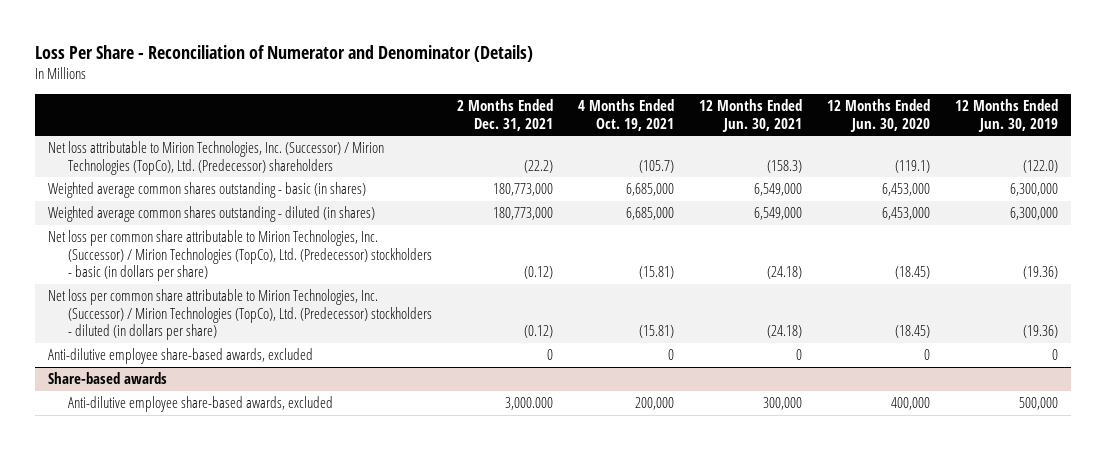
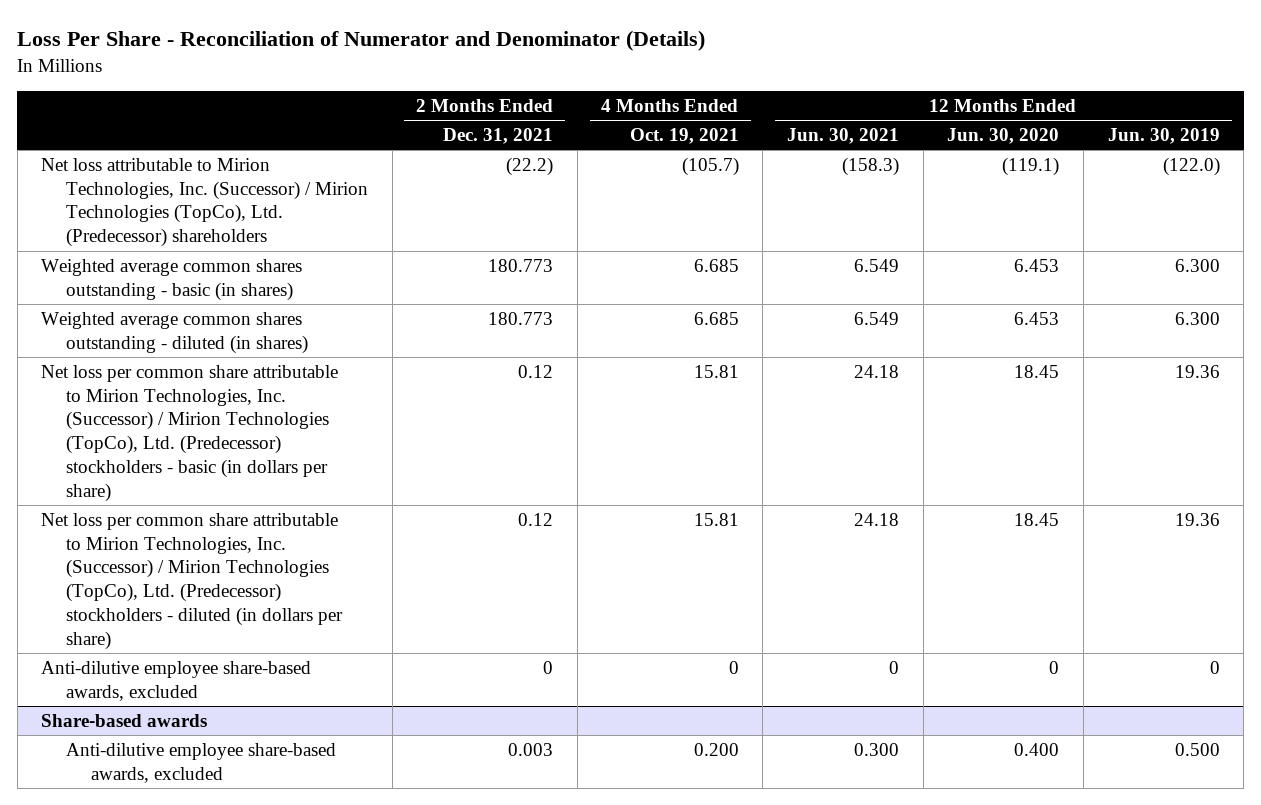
[493,183,554,197] 180,773,000 -> [488,258,554,272] 180.773
[626,183,675,197] 6,685,000 -> [693,258,739,272] 6.685
[754,183,803,197] 6,549,000 -> [853,258,899,272] 6.549
[882,183,931,197] 6,453,000 -> [1014,258,1060,272] 6.453
[1010,183,1059,197] 6,300,000 -> [1174,258,1220,272] 6.300
[493,207,554,221] 180,773,000 -> [488,311,554,325] 180.773
[626,207,675,221] 6,685,000 -> [693,311,739,325] 6.685
[754,207,803,221] 6,549,000 -> [853,311,899,325] 6.549
[882,207,931,221] 6,453,000 -> [1014,311,1060,325] 6.453
[1010,207,1059,221] 6,300,000 -> [1174,311,1220,325] 6.300
[524,266,554,280] (0.12) -> [518,364,554,378] 0.12
[639,266,675,280] (15.81) -> [693,364,739,378] 15.81
[767,266,803,280] (24.18) -> [853,364,899,378] 24.18
[895,266,931,280] (18.45) -> [1014,364,1060,378] 18.45
[1023,266,1059,280] (19.36) -> [1174,364,1220,378] 19.36
[524,325,554,339] (0.12) -> [518,512,554,526] 0.12
[639,325,675,339] (15.81) -> [693,512,739,526] 15.81
[767,325,803,339] (24.18) -> [853,512,899,526] 24.18
[895,325,931,339] (18.45) -> [1014,512,1060,526] 18.45
[1023,325,1059,339] (19.36) -> [1174,512,1220,526] 19.36
[505,397,554,411] 3,000.000 -> [508,742,554,756] 0.003
[635,397,675,411] 200,000 -> [693,742,739,756] 0.200
[763,397,803,411] 300,000 -> [853,742,899,756] 0.300
[891,397,931,411] 400,000 -> [1014,742,1060,756] 0.400
[1019,397,1059,411] 500,000 -> [1174,742,1220,756] 0.500

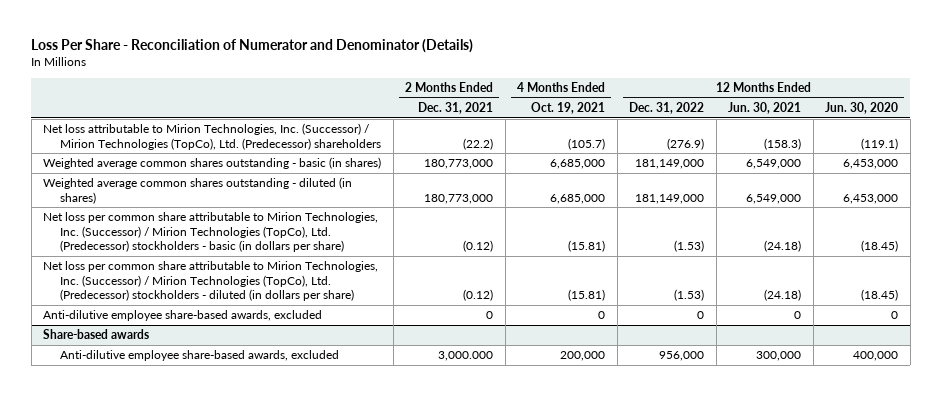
[1107,127,1220,144] Jun. 30, 2019 -> none
none -> [629,102,705,115] Dec. 31, 2022
[488,258,554,272] 180.773 -> [424,159,494,170] 180,773,000
[693,258,739,272] 6.685 -> [550,159,606,170] 6,685,000
[853,258,899,272] 6.549 -> [746,159,802,170] 6,549,000
[1014,258,1060,272] 6.453 -> [843,159,899,170] 6,453,000
[488,311,554,325] 180.773 -> [424,193,494,204] 180,773,000
[693,311,739,325] 6.685 -> [550,193,606,204] 6,685,000
[853,311,899,325] 6.549 -> [746,193,802,204] 6,549,000
[1014,311,1060,325] 6.453 -> [843,193,899,204] 6,453,000
[518,364,554,378] 0.12 -> [463,240,494,253] (0.12)
[693,364,739,378] 15.81 -> [568,240,606,253] (15.81)
[853,364,899,378] 24.18 -> [764,240,802,253] (24.18)
[1014,364,1060,378] 18.45 -> [861,240,899,253] (18.45)
[518,512,554,526] 0.12 -> [463,289,494,302] (0.12)
[693,512,739,526] 15.81 -> [568,289,606,302] (15.81)
[853,512,899,526] 24.18 -> [764,289,802,302] (24.18)
[1014,512,1060,526] 18.45 -> [861,289,899,302] (18.45)
[508,742,554,756] 0.003 -> [438,351,494,362] 3,000.000
[693,742,739,756] 0.200 -> [560,351,606,362] 200,000
[853,742,899,756] 0.300 -> [756,351,802,362] 300,000
[1014,742,1060,756] 0.400 -> [853,351,899,362] 400,000

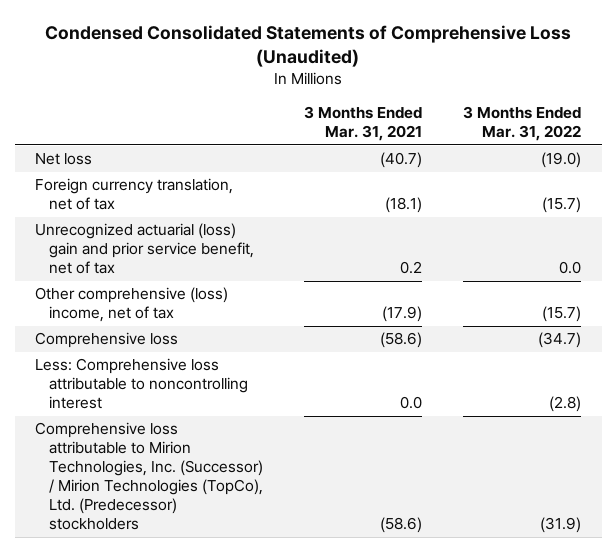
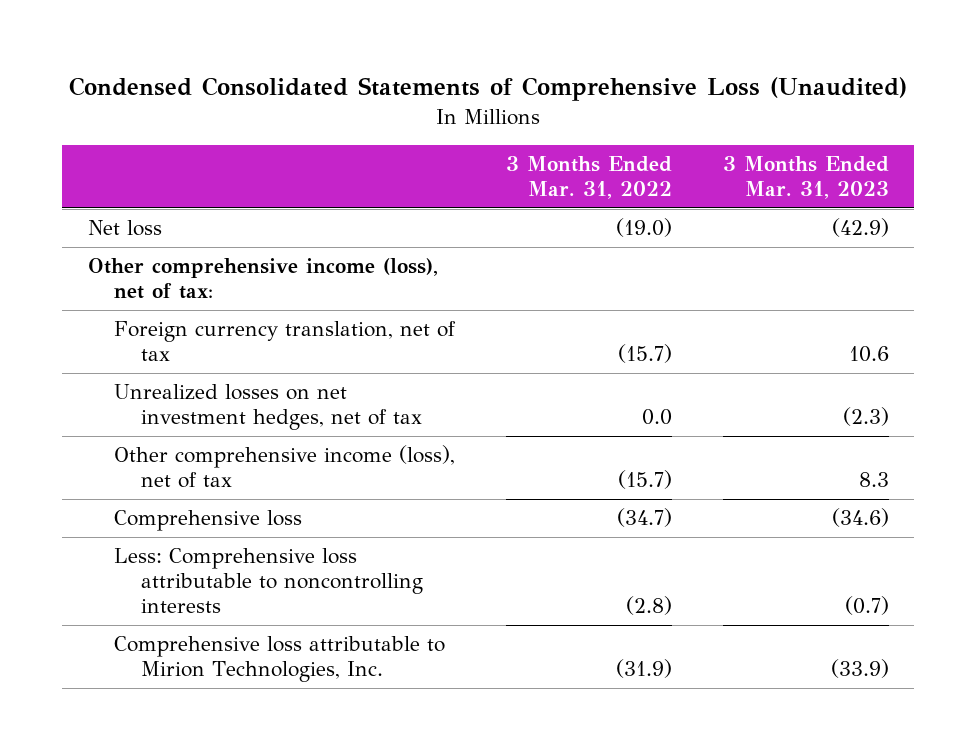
[303,106,422,142] 3 Months Ended Mar. 31, 2021 -> none
none -> [723,156,890,200] 3 Months Ended Mar. 31, 2023
none -> [87,258,438,300] Other comprehensive income (loss), net of tax:
[35,223,254,275] Unrecognized actuarial (loss) gain and prior service benefit, net of tax -> none
none -> [114,384,422,431] Unrealized losses on net investment hedges, net of tax
[35,287,229,323] Other comprehensive (loss) income, net of tax -> [114,445,456,489] Other comprehensive income (loss), net of tax
[35,358,248,410] Less: Comprehensive loss attributable to noncontrolling interest -> [114,548,423,614] Less: Comprehensive loss attributable to noncontrolling interests
[35,422,263,531] Comprehensive loss attributable to Mirion Technologies, Inc. (Successor) / Mirion Technologies (TopCo), Ltd. (Predecessor) stockholders -> [114,636,446,683] Comprehensive loss attributable to Mirion Technologies, Inc.

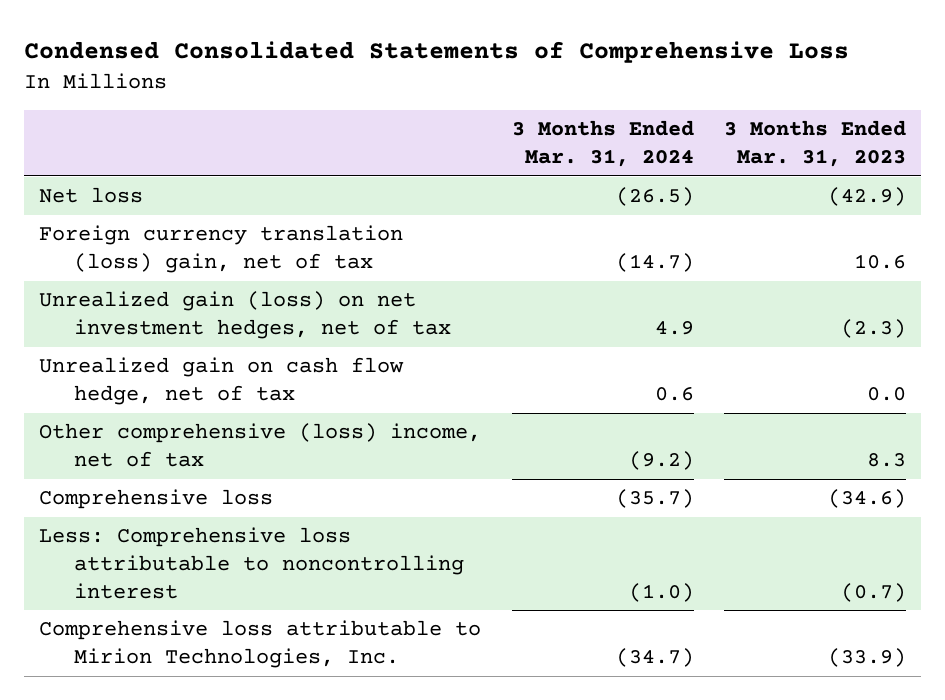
[69,76,908,101] Condensed Consolidated Statements of Comprehensive Loss (Unaudited) -> [24,41,850,64] Condensed Consolidated Statements of Comprehensive Loss
[506,156,673,200] 3 Months Ended Mar. 31, 2022 -> none
none -> [511,120,694,168] 3 Months Ended Mar. 31, 2024
[87,258,438,300] Other comprehensive income (loss), net of tax: -> none
[114,321,457,362] Foreign currency translation, net of tax -> [39,225,404,274] Foreign currency translation (loss) gain, net of tax
[114,384,422,431] Unrealized losses on net investment hedges, net of tax -> [39,291,451,340] Unrealized gain (loss) on net investment hedges, net of tax
none -> [39,357,405,406] Unrealized gain on cash flow hedge, net of tax
[114,445,456,489] Other comprehensive income (loss), net of tax -> [39,423,482,468] Other comprehensive (loss) income, net of tax
[114,548,423,614] Less: Comprehensive loss attributable to noncontrolling interests -> [39,527,464,600] Less: Comprehensive loss attributable to noncontrolling interest

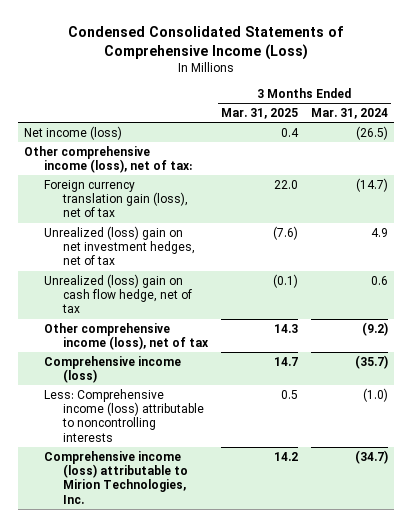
[24,41,850,64] Condensed Consolidated Statements of Comprehensive Loss -> [68,25,345,60] Condensed Consolidated Statements of Comprehensive Income (Loss)
[723,120,906,168] 3 Months Ended Mar. 31, 2023 -> none
none -> [221,107,299,119] Mar. 31, 2025
[39,187,144,204] Net loss -> [24,125,123,140] Net income (loss)
none -> [24,145,192,174] Other comprehensive income (loss), net of tax:
[39,225,404,274] Foreign currency translation (loss) gain, net of tax -> [43,179,189,218] Foreign currency translation gain (loss), net of tax
[39,291,451,340] Unrealized gain (loss) on net investment hedges, net of tax -> [43,225,196,266] Unrealized (loss) gain on net investment hedges, net of tax
[39,357,405,406] Unrealized gain on cash flow hedge, net of tax -> [43,273,193,314] Unrealized (loss) gain on cash flow hedge, net of tax
[39,423,482,468] Other comprehensive (loss) income, net of tax -> [43,322,210,351] Other comprehensive income (loss), net of tax
[39,489,274,510] Comprehensive loss -> [43,355,181,384] Comprehensive income (loss)
[39,527,464,600] Less: Comprehensive loss attributable to noncontrolling interest -> [43,388,205,442] Less: Comprehensive income (loss) attributable to noncontrolling interests
[39,620,482,669] Comprehensive loss attributable to Mirion Technologies, Inc. -> [43,450,189,504] Comprehensive income (loss) attributable to Mirion Technologies, Inc.

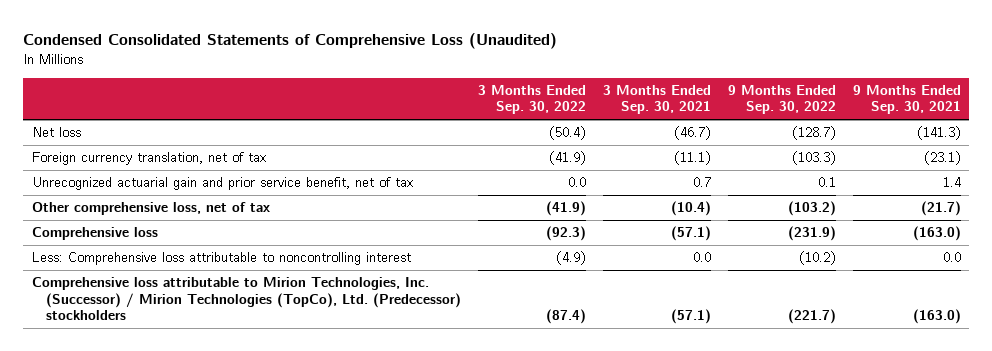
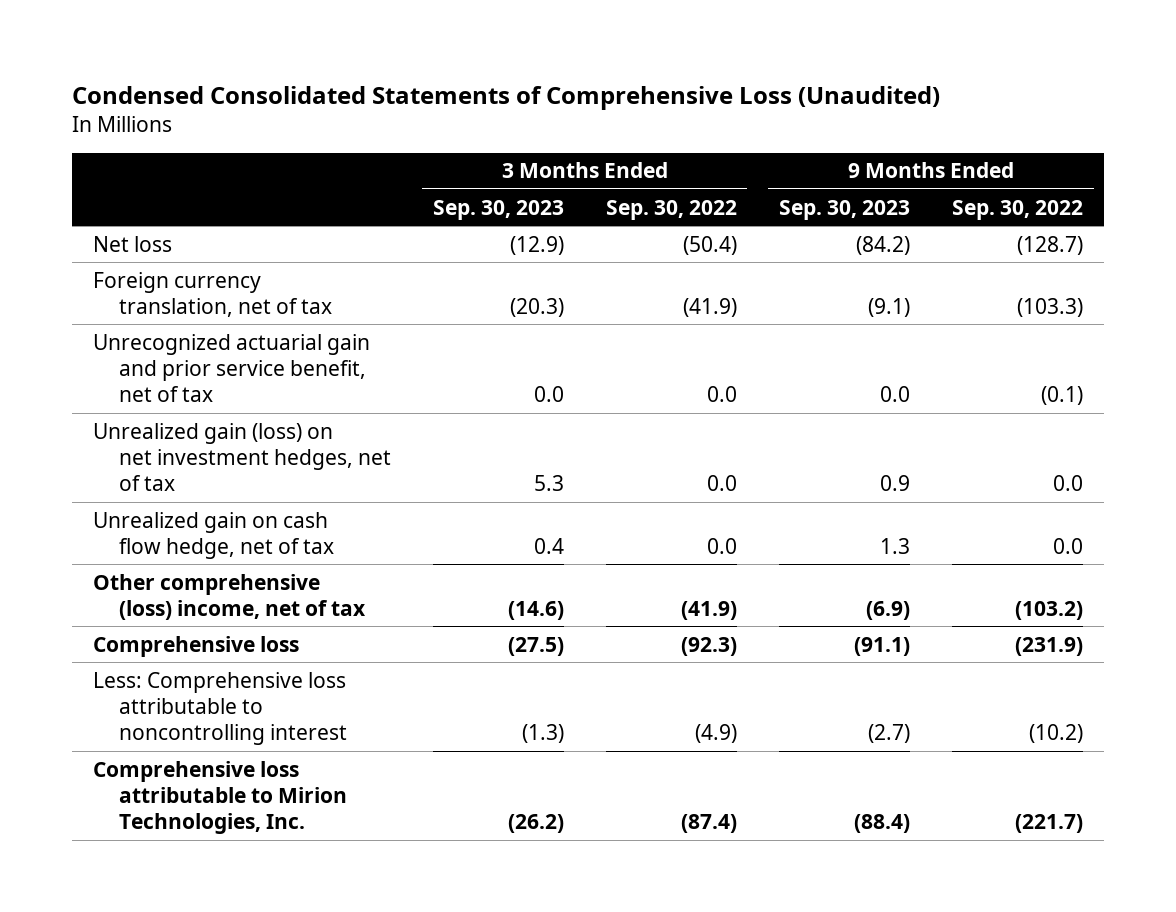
[602,84,711,115] 3 Months Ended Sep. 30, 2021 -> none
[852,84,961,115] 9 Months Ended Sep. 30, 2021 -> none
none -> [432,199,564,220] Sep. 30, 2023
none -> [779,199,911,220] Sep. 30, 2023
[817,177,836,188] 0.1 -> [1041,386,1084,406] (0.1)
none -> [92,422,391,492] Unrealized gain (loss) on net investment hedges, net of tax
none -> [92,511,334,559] Unrealized gain on cash flow hedge, net of tax
[31,202,270,216] Other comprehensive loss, net of tax -> [92,573,366,620] Other comprehensive (loss) income, net of tax
[31,277,461,321] Comprehensive loss attributable to Mirion Technologies, Inc. (Successor) / Mirion Technologies (TopCo), Ltd. (Predecessor) stockholders -> [92,760,347,835] Comprehensive loss attributable to Mirion Technologies, Inc.

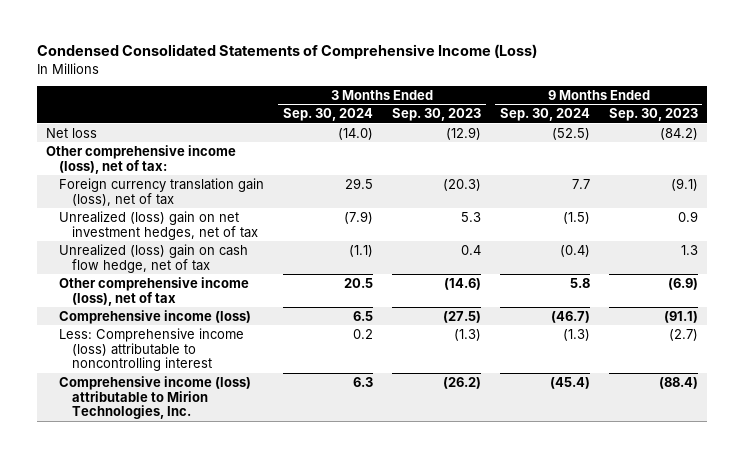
[71,85,940,110] Condensed Consolidated Statements of Comprehensive Loss (Unaudited) -> [36,44,537,60] Condensed Consolidated Statements of Comprehensive Income (Loss)
[605,199,737,220] Sep. 30, 2022 -> none
[952,199,1084,220] Sep. 30, 2022 -> none
none -> [283,108,374,122] Sep. 30, 2024
none -> [499,108,590,122] Sep. 30, 2024
[92,333,370,403] Unrecognized actuarial gain and prior service benefit, net of tax -> none
none -> [46,144,237,174] Other comprehensive income (loss), net of tax:
[92,271,332,317] Foreign currency translation, net of tax -> [59,177,265,206] Foreign currency translation gain (loss), net of tax
[92,422,391,492] Unrealized gain (loss) on net investment hedges, net of tax -> [59,210,259,240] Unrealized (loss) gain on net investment hedges, net of tax
[92,511,334,559] Unrealized gain on cash flow hedge, net of tax -> [59,243,249,273] Unrealized (loss) gain on cash flow hedge, net of tax
[92,573,366,620] Other comprehensive (loss) income, net of tax -> [59,276,250,306] Other comprehensive income (loss), net of tax
[92,635,299,657] Comprehensive loss -> [59,309,252,324] Comprehensive income (loss)
[92,671,347,746] Less: Comprehensive loss attributable to noncontrolling interest -> [59,327,245,372] Less: Comprehensive income (loss) attributable to noncontrolling interest
[92,760,347,835] Comprehensive loss attributable to Mirion Technologies, Inc. -> [59,375,252,420] Comprehensive income (loss) attributable to Mirion Technologies, Inc.

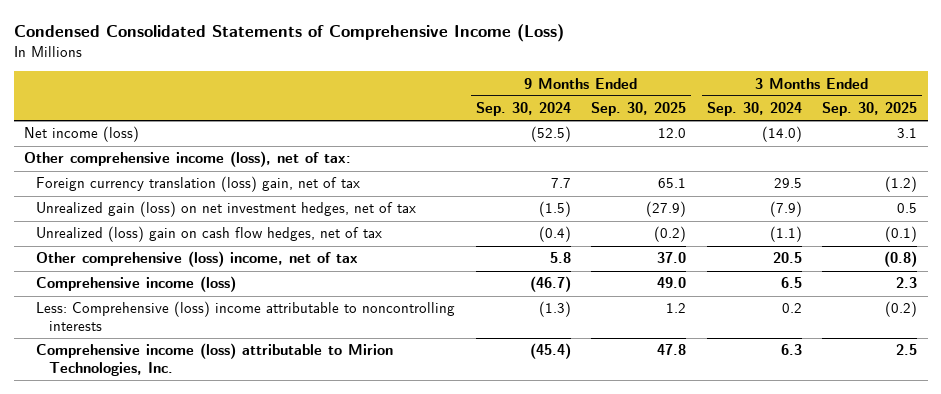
[391,108,481,122] Sep. 30, 2023 -> none
[608,108,698,122] Sep. 30, 2023 -> none
none -> [591,102,687,117] Sep. 30, 2025
none -> [822,102,918,117] Sep. 30, 2025
[46,127,98,138] Net loss -> [24,126,140,143] Net income (loss)
[59,177,265,206] Foreign currency translation gain (loss), net of tax -> [36,176,361,193] Foreign currency translation (loss) gain, net of tax
[59,210,259,240] Unrealized (loss) gain on net investment hedges, net of tax -> [36,201,417,218] Unrealized gain (loss) on net investment hedges, net of tax
[59,243,249,273] Unrealized (loss) gain on cash flow hedge, net of tax -> [36,226,383,243] Unrealized (loss) gain on cash flow hedges, net of tax
[59,276,250,306] Other comprehensive income (loss), net of tax -> [36,251,359,268] Other comprehensive (loss) income, net of tax
[59,327,245,372] Less: Comprehensive income (loss) attributable to noncontrolling interest -> [36,301,456,332] Less: Comprehensive (loss) income attributable to noncontrolling interests

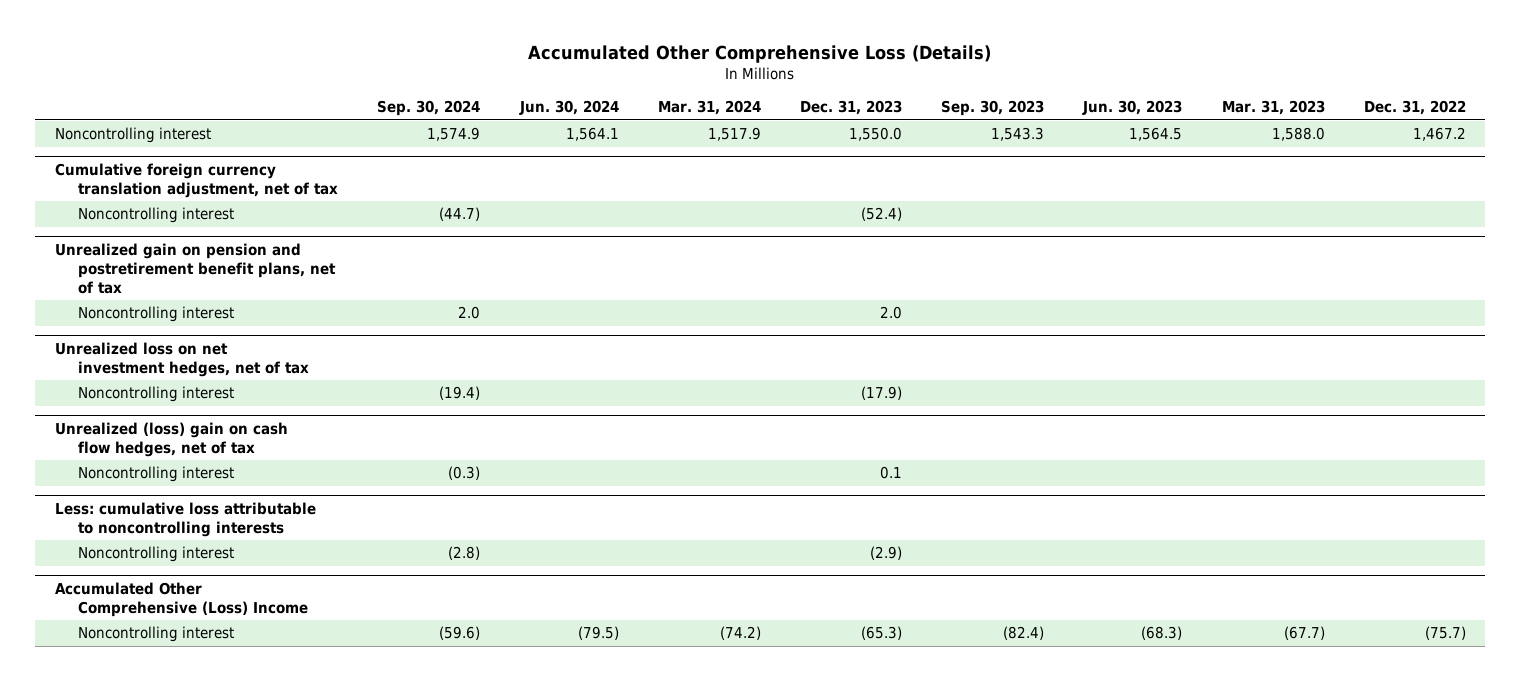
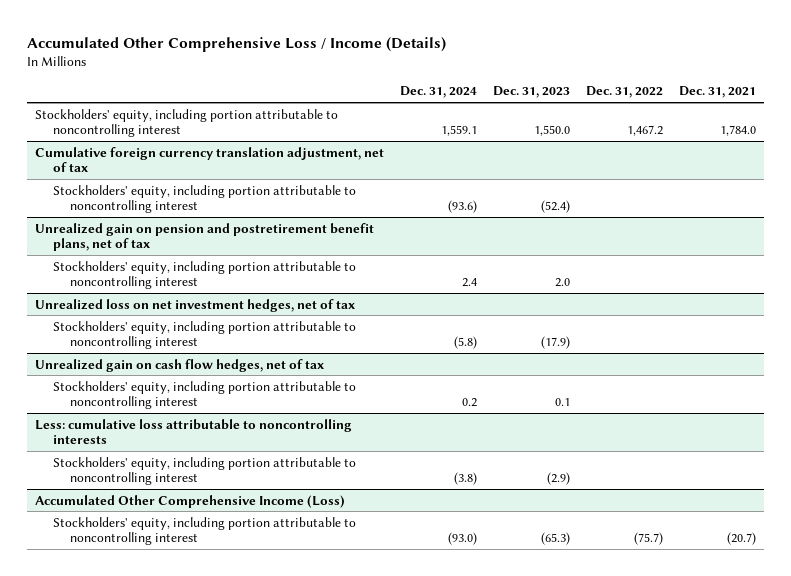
[528,44,992,63] Accumulated Other Comprehensive Loss (Details) -> [27,37,447,53] Accumulated Other Comprehensive Loss / Income (Details)
[377,100,481,117] Sep. 30, 2024 -> none
[518,100,619,116] Jun. 30, 2024 -> none
[657,100,761,116] Mar. 31, 2024 -> none
[941,100,1045,117] Sep. 30, 2023 -> none
[1082,100,1183,116] Jun. 30, 2023 -> none
[1221,100,1325,116] Mar. 31, 2023 -> none
none -> [400,86,478,99] Dec. 31, 2024
none -> [678,86,756,99] Dec. 31, 2021
[54,127,211,144] Noncontrolling interest -> [35,108,339,138] Stockholders' equity, including portion attributable to noncontrolling interest
[78,207,235,224] Noncontrolling interest -> [52,184,356,214] Stockholders' equity, including portion attributable to noncontrolling interest
[78,306,235,323] Noncontrolling interest -> [52,260,356,290] Stockholders' equity, including portion attributable to noncontrolling interest
[78,386,235,403] Noncontrolling interest -> [52,320,356,350] Stockholders' equity, including portion attributable to noncontrolling interest
[54,421,288,457] Unrealized (loss) gain on cash flow hedges, net of tax -> [35,358,325,372] Unrealized gain on cash flow hedges, net of tax
[78,466,235,483] Noncontrolling interest -> [52,380,356,410] Stockholders' equity, including portion attributable to noncontrolling interest
[78,546,235,563] Noncontrolling interest -> [52,456,356,486] Stockholders' equity, including portion attributable to noncontrolling interest
[54,581,309,617] Accumulated Other Comprehensive (Loss) Income -> [35,494,346,508] Accumulated Other Comprehensive Income (Loss)
[78,626,235,643] Noncontrolling interest -> [52,516,356,546] Stockholders' equity, including portion attributable to noncontrolling interest

